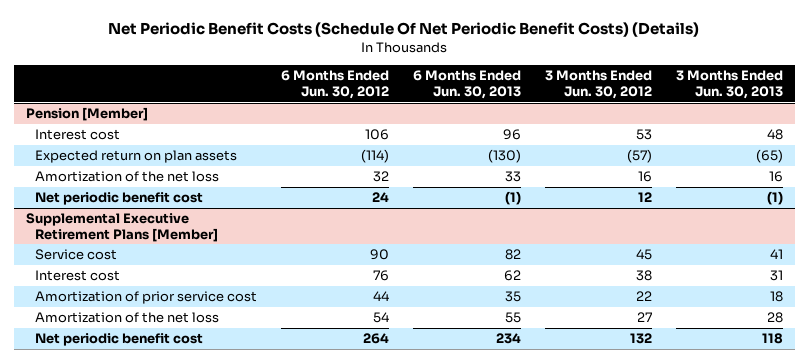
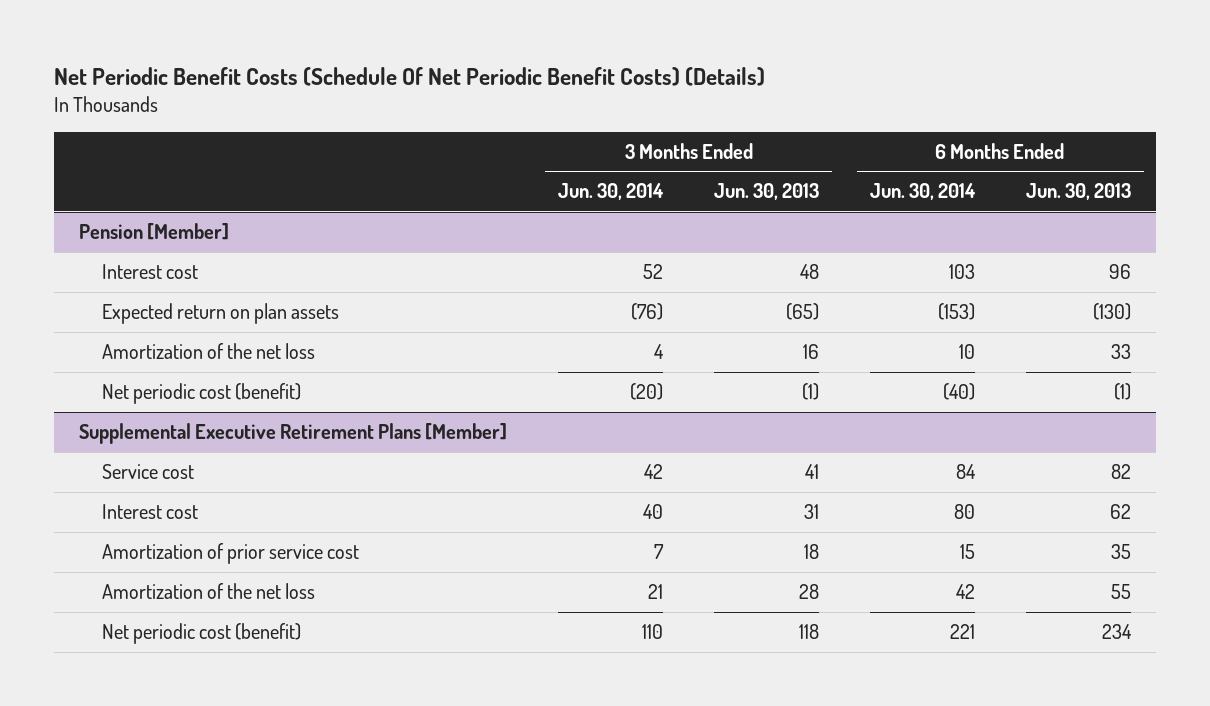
[281,70,390,99] 6 Months Ended Jun. 30, 2012 -> none
[544,70,652,99] 3 Months Ended Jun. 30, 2012 -> none
none -> [558,183,665,201] Jun. 30, 2014
none -> [869,183,976,201] Jun. 30, 2014
[35,192,204,206] Net periodic benefit cost -> [101,383,301,405] Net periodic cost (benefit)
[35,333,204,347] Net periodic benefit cost -> [101,623,301,645] Net periodic cost (benefit)

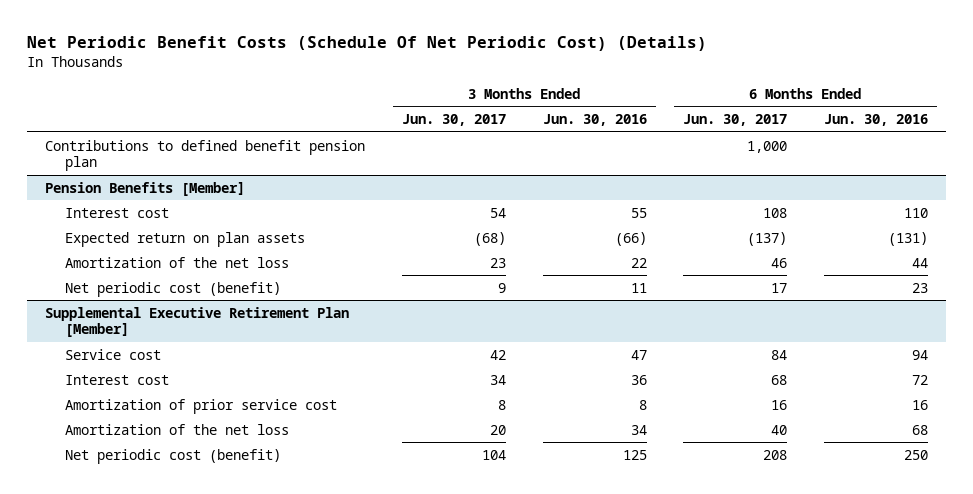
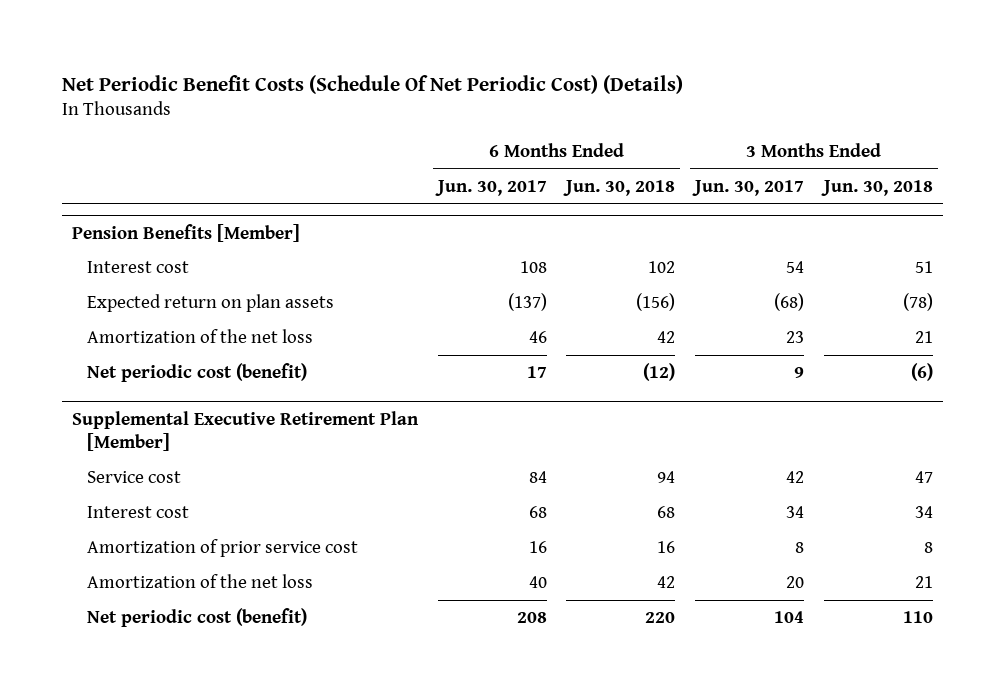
[542,113,647,126] Jun. 30, 2016 -> none
[823,113,928,126] Jun. 30, 2016 -> none
none -> [563,179,676,196] Jun. 30, 2018
none -> [820,179,933,196] Jun. 30, 2018
[45,139,366,171] Contributions to defined benefit pension plan -> none

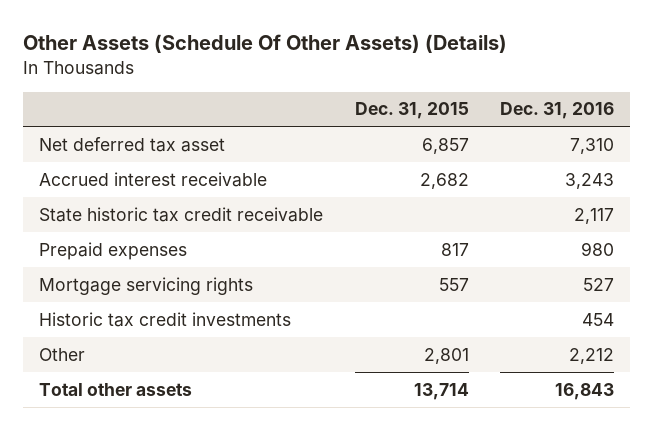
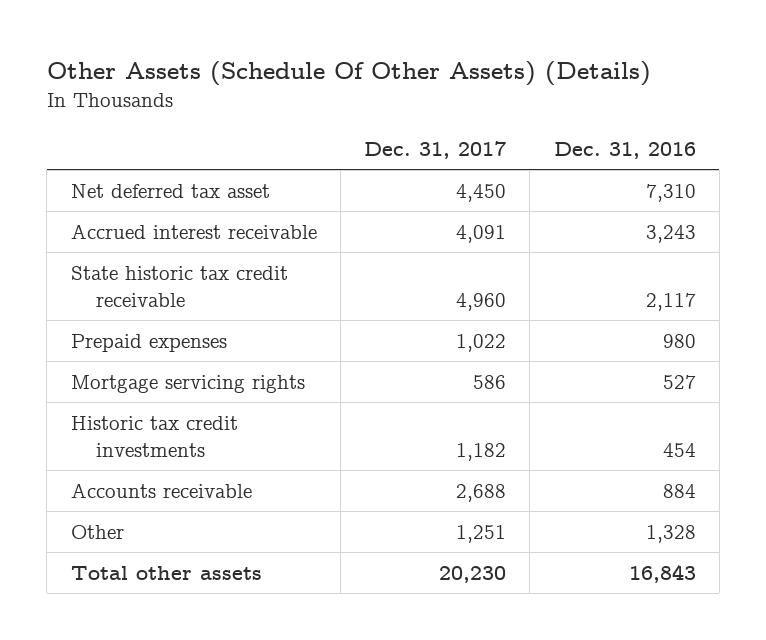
[354,102,469,120] Dec. 31, 2015 -> none
none -> [364,140,507,159] Dec. 31, 2017
none -> [70,482,252,498] Accounts receivable
[569,347,615,364] 2,212 -> [645,524,696,543] 1,328

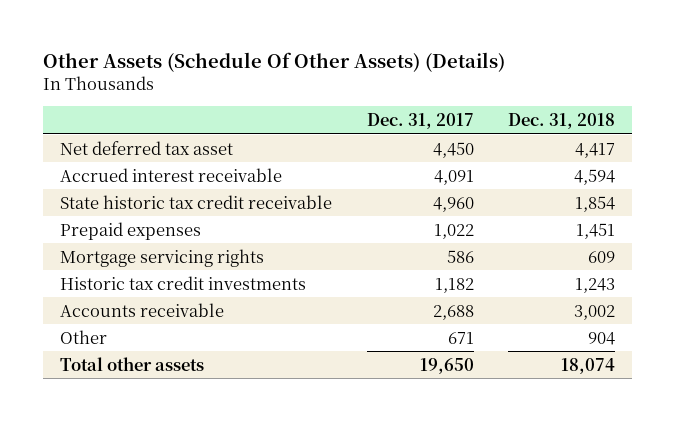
[553,141,696,159] Dec. 31, 2016 -> none
none -> [507,113,615,130] Dec. 31, 2018
[456,524,507,543] 1,251 -> [447,331,474,344] 671
[439,565,507,583] 20,230 -> [419,357,474,374] 19,650

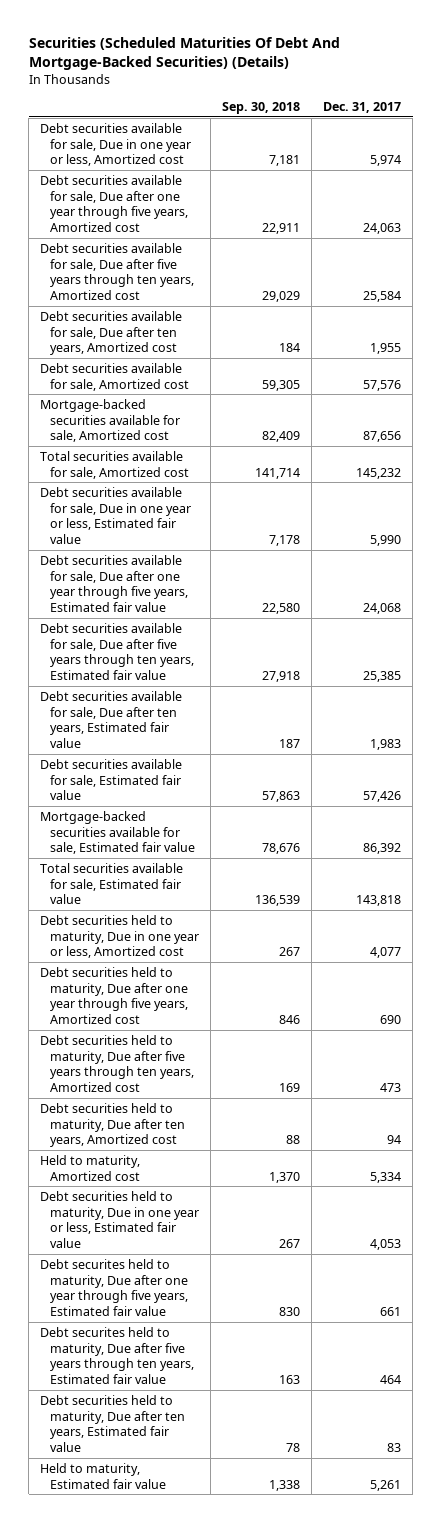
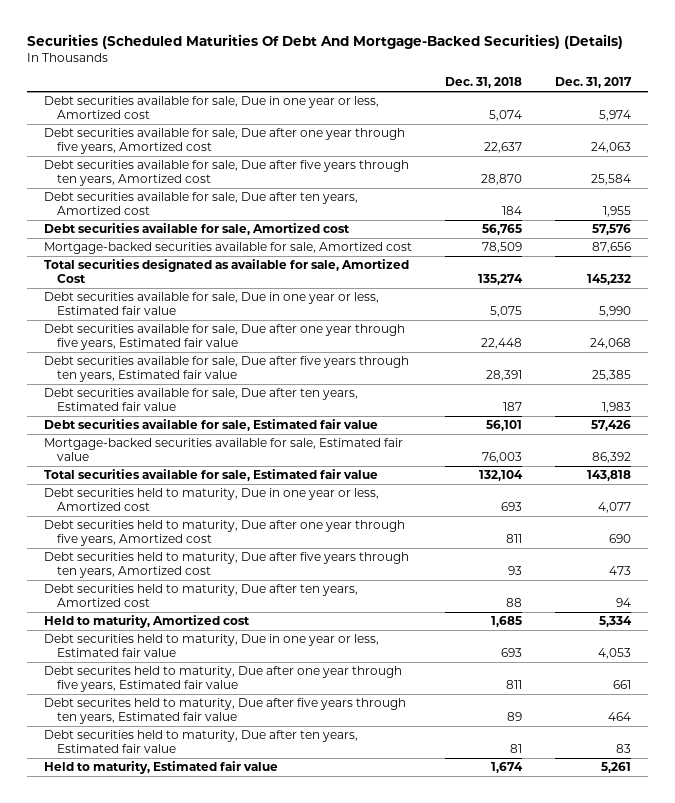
[222,101,301,114] Sep. 30, 2018 -> none
none -> [445,77,523,89] Dec. 31, 2018
[40,450,190,479] Total securities available for sale, Amortized cost -> [43,258,409,284] Total securities designated as available for sale, Amortized Cost

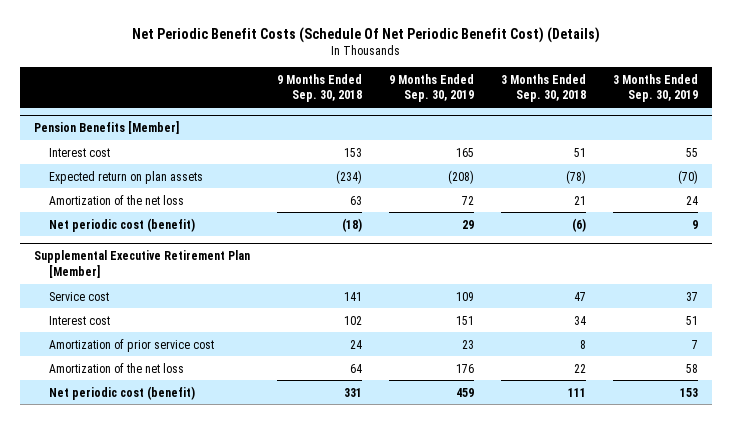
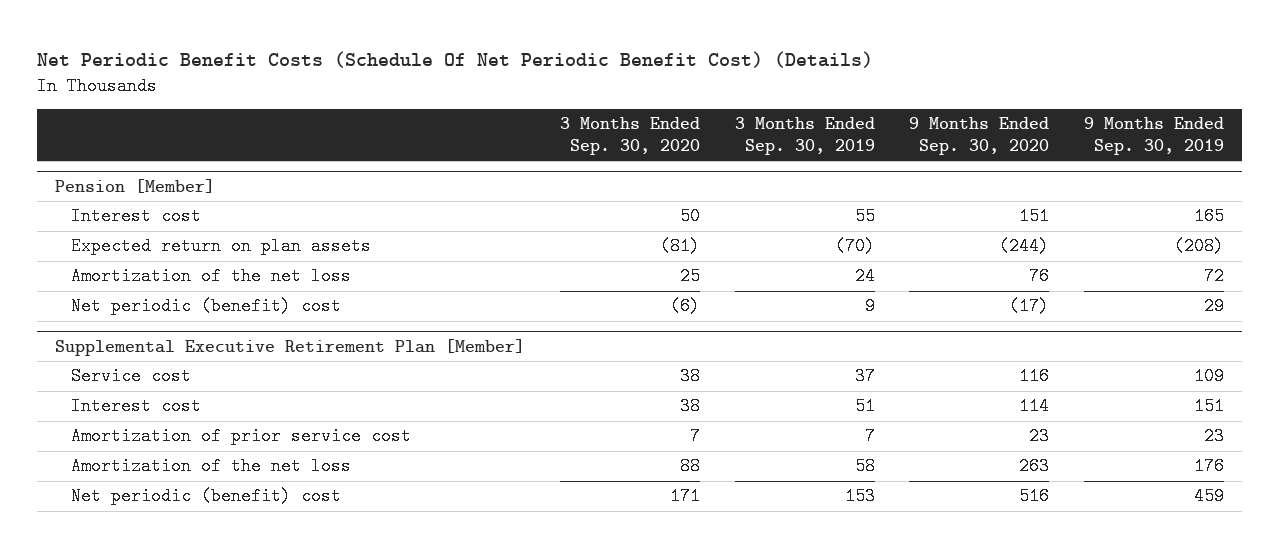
[276,73,362,103] 9 Months Ended Sep. 30, 2018 -> none
[501,73,587,103] 3 Months Ended Sep. 30, 2018 -> none
none -> [559,117,700,155] 3 Months Ended Sep. 30, 2020
none -> [909,117,1050,155] 9 Months Ended Sep. 30, 2020
[33,121,179,135] Pension Benefits [Member] -> [54,179,215,194] Pension [Member]
[48,217,195,232] Net periodic cost (benefit) -> [71,297,342,316] Net periodic (benefit) cost
[48,385,195,400] Net periodic cost (benefit) -> [71,487,342,506] Net periodic (benefit) cost

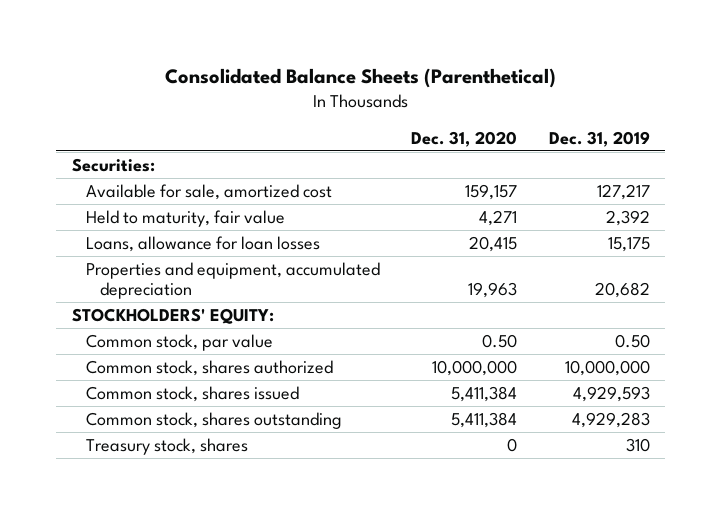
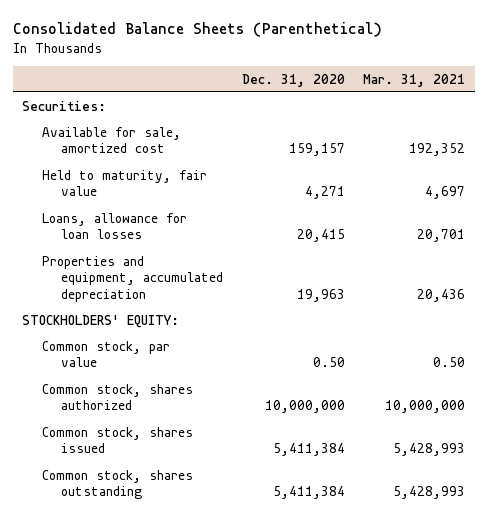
[548,130,650,147] Dec. 31, 2019 -> none
none -> [363,73,466,87] Mar. 31, 2021
[85,437,248,455] Treasury stock, shares -> none

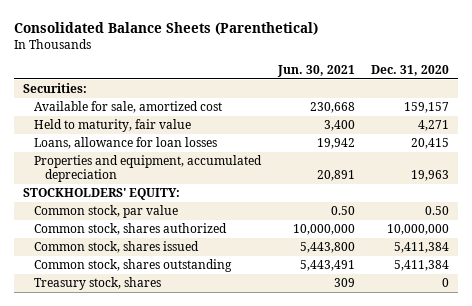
[363,73,466,87] Mar. 31, 2021 -> none
none -> [276,64,355,77] Jun. 30, 2021
none -> [33,277,161,291] Treasury stock, shares

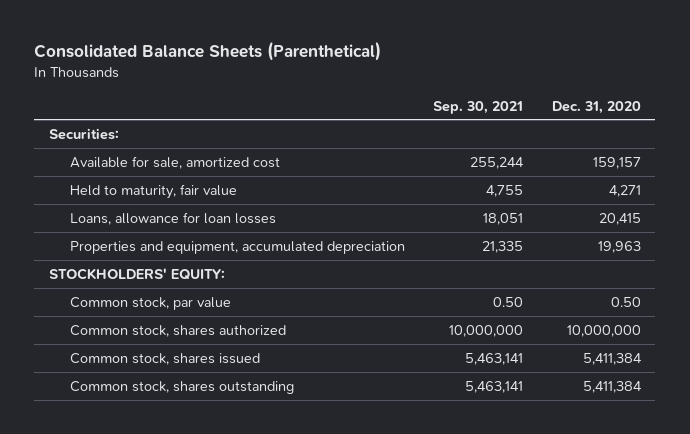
[276,64,355,77] Jun. 30, 2021 -> none
none -> [433,100,524,114] Sep. 30, 2021
[33,277,161,291] Treasury stock, shares -> none

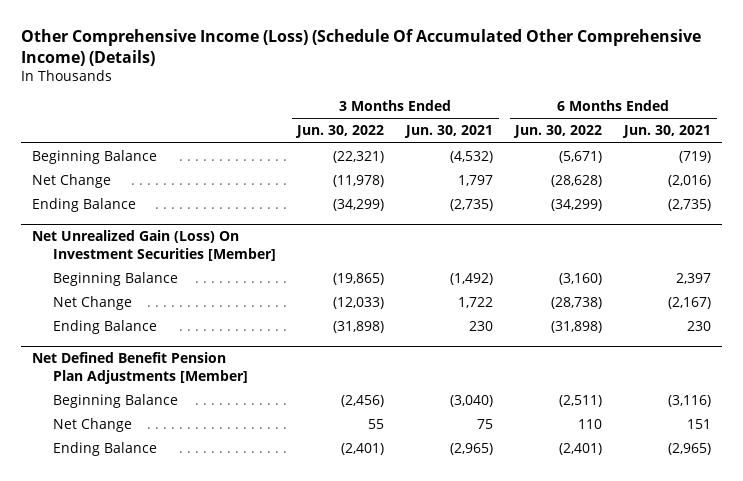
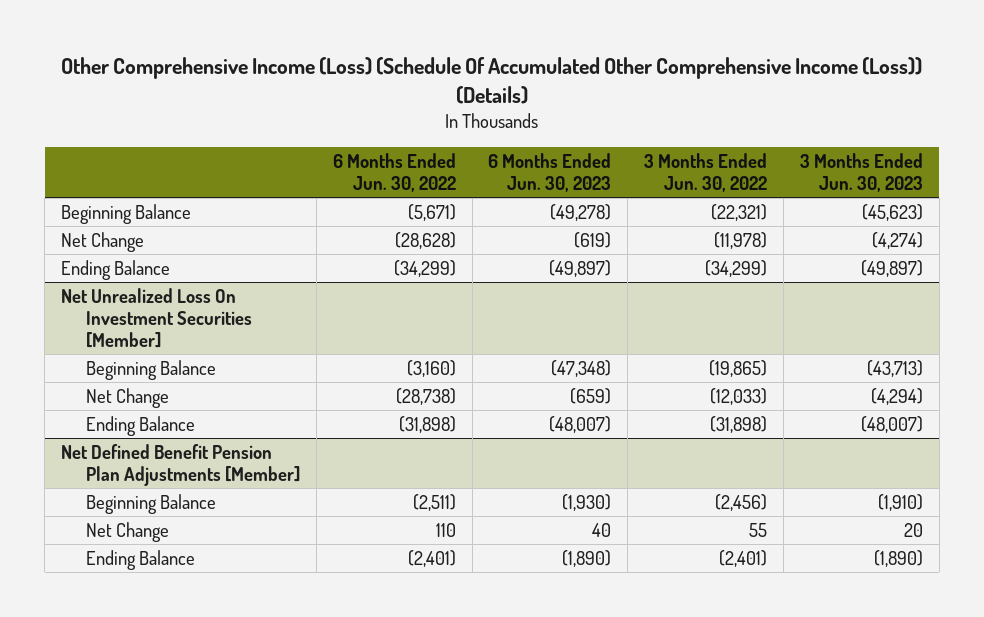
[21,29,702,67] Other Comprehensive Income (Loss) (Schedule Of Accumulated Other Comprehensive Income) (Details) -> [61,56,923,104] Other Comprehensive Income (Loss) (Schedule Of Accumulated Other Comprehensive Income (Loss)) (Details)
[404,125,494,139] Jun. 30, 2021 -> none
[622,125,712,139] Jun. 30, 2021 -> none
none -> [488,152,612,192] 6 Months Ended Jun. 30, 2023
none -> [799,152,923,192] 3 Months Ended Jun. 30, 2023
[32,230,276,261] Net Unrealized Gain (Loss) On Investment Securities [Member] -> [61,287,253,349] Net Unrealized Loss On Investment Securities [Member]

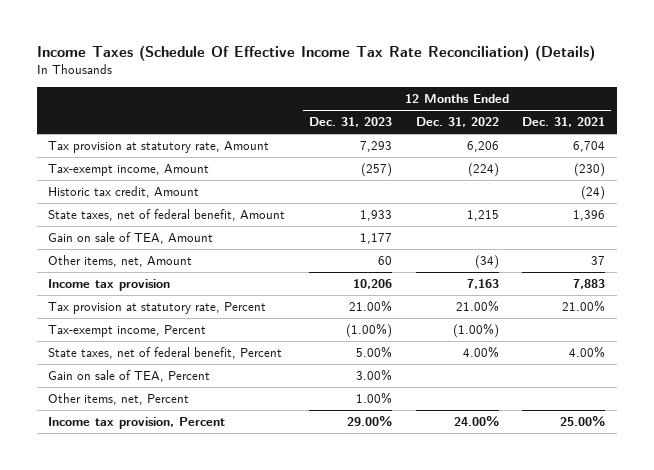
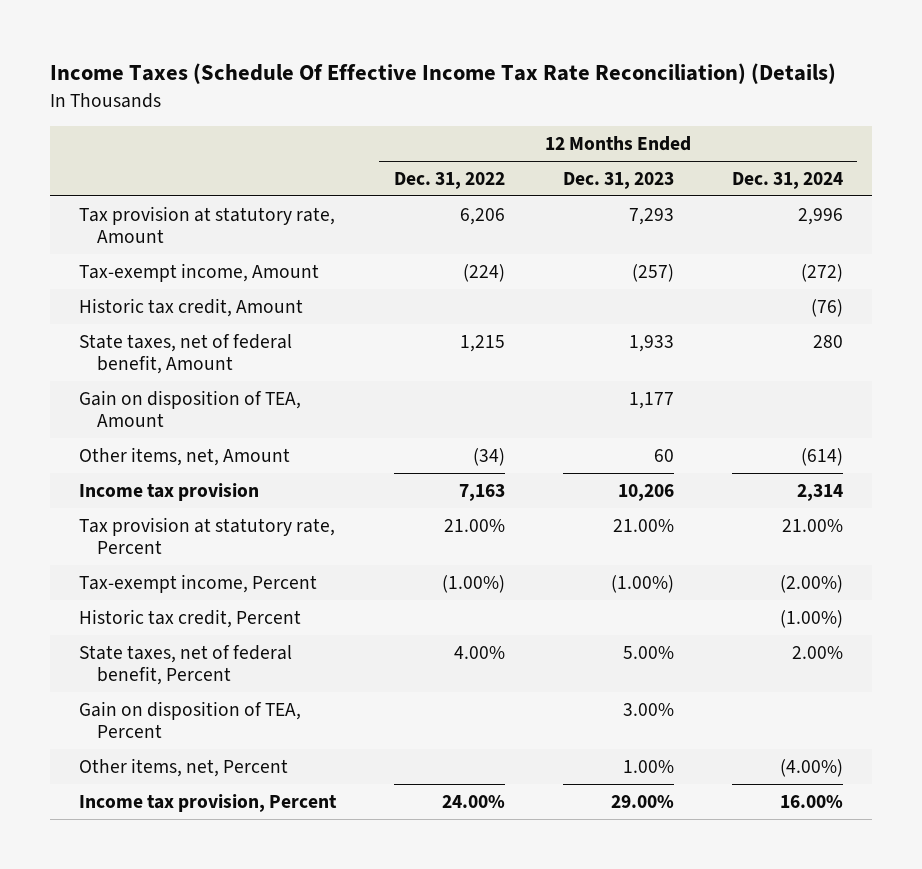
[522,117,606,128] Dec. 31, 2021 -> none
none -> [731,171,843,189] Dec. 31, 2024
[48,232,214,245] Gain on sale of TEA, Amount -> [79,389,302,428] Gain on disposition of TEA, Amount
none -> [79,608,302,628] Historic tax credit, Percent
[48,370,211,383] Gain on sale of TEA, Percent -> [79,700,302,739] Gain on disposition of TEA, Percent

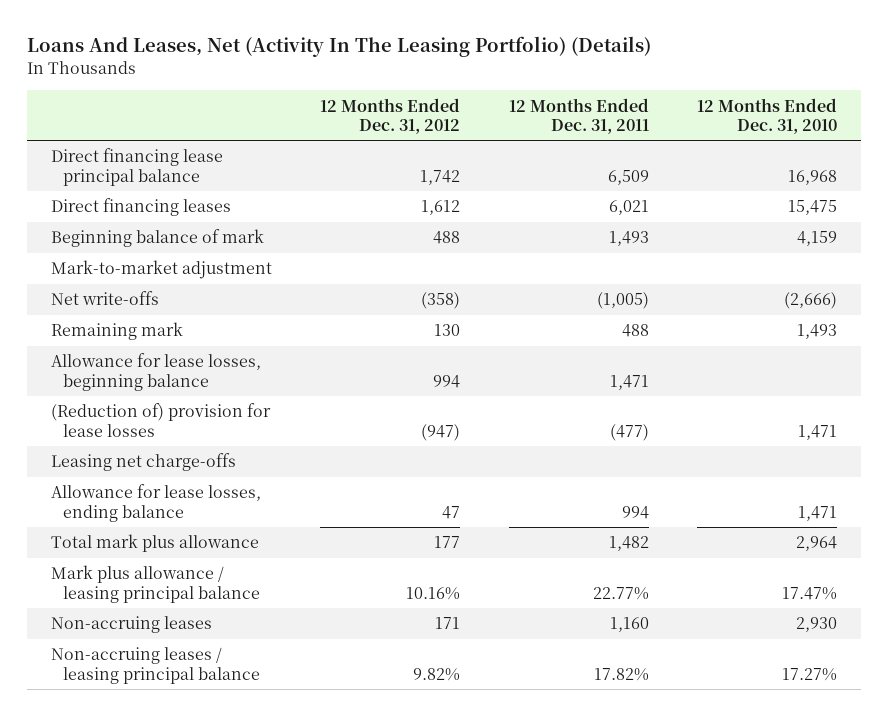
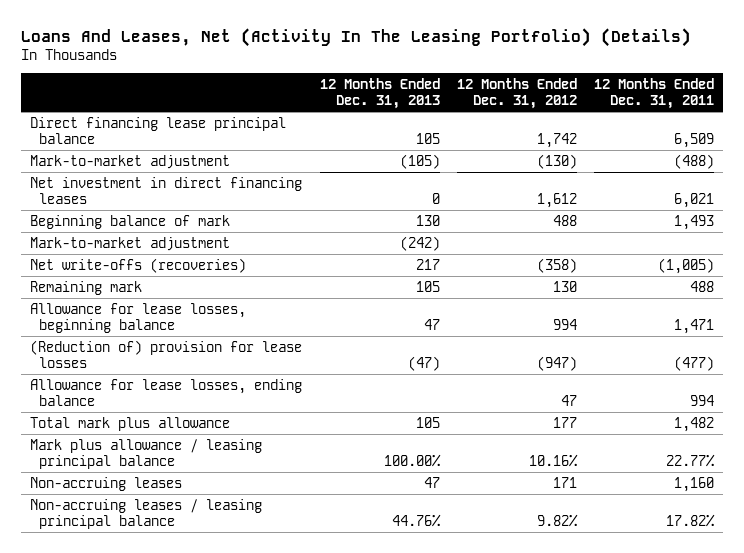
[696,97,837,134] 12 Months Ended Dec. 31, 2010 -> none
none -> [319,77,440,109] 12 Months Ended Dec. 31, 2013
none -> [30,154,231,169] Mark-to-market adjustment
[51,198,232,217] Direct financing leases -> [30,176,303,204] Net investment in direct financing leases
[51,291,160,306] Net write-offs -> [30,257,247,273] Net write-offs (recoveries)
[51,453,237,472] Leasing net charge-offs -> none

